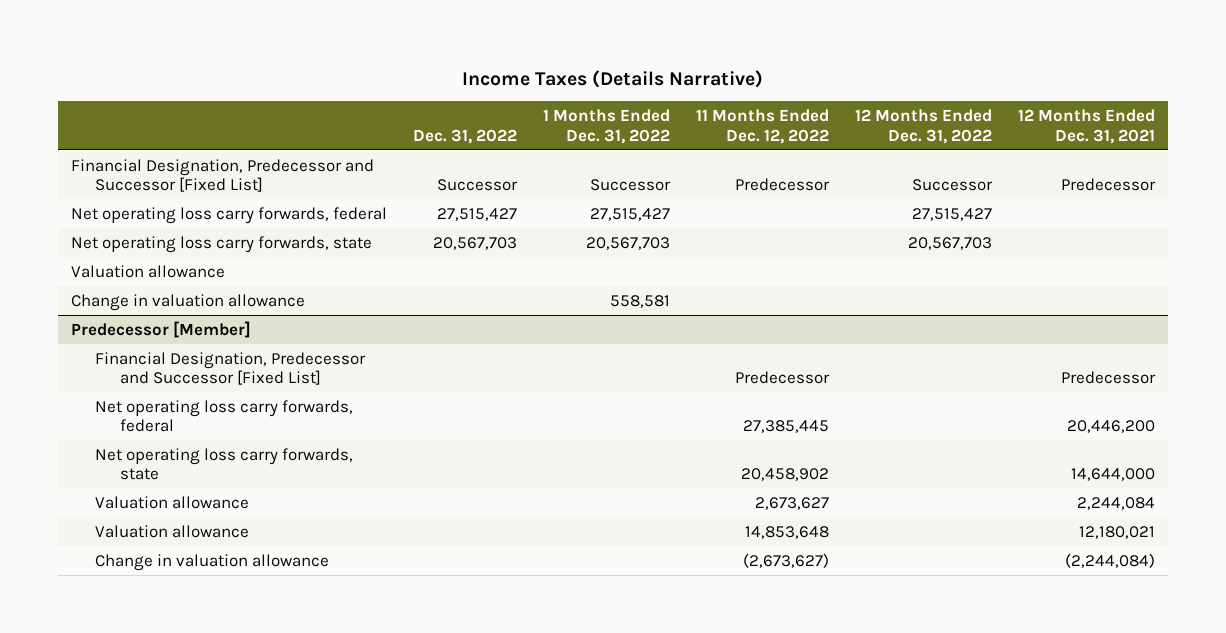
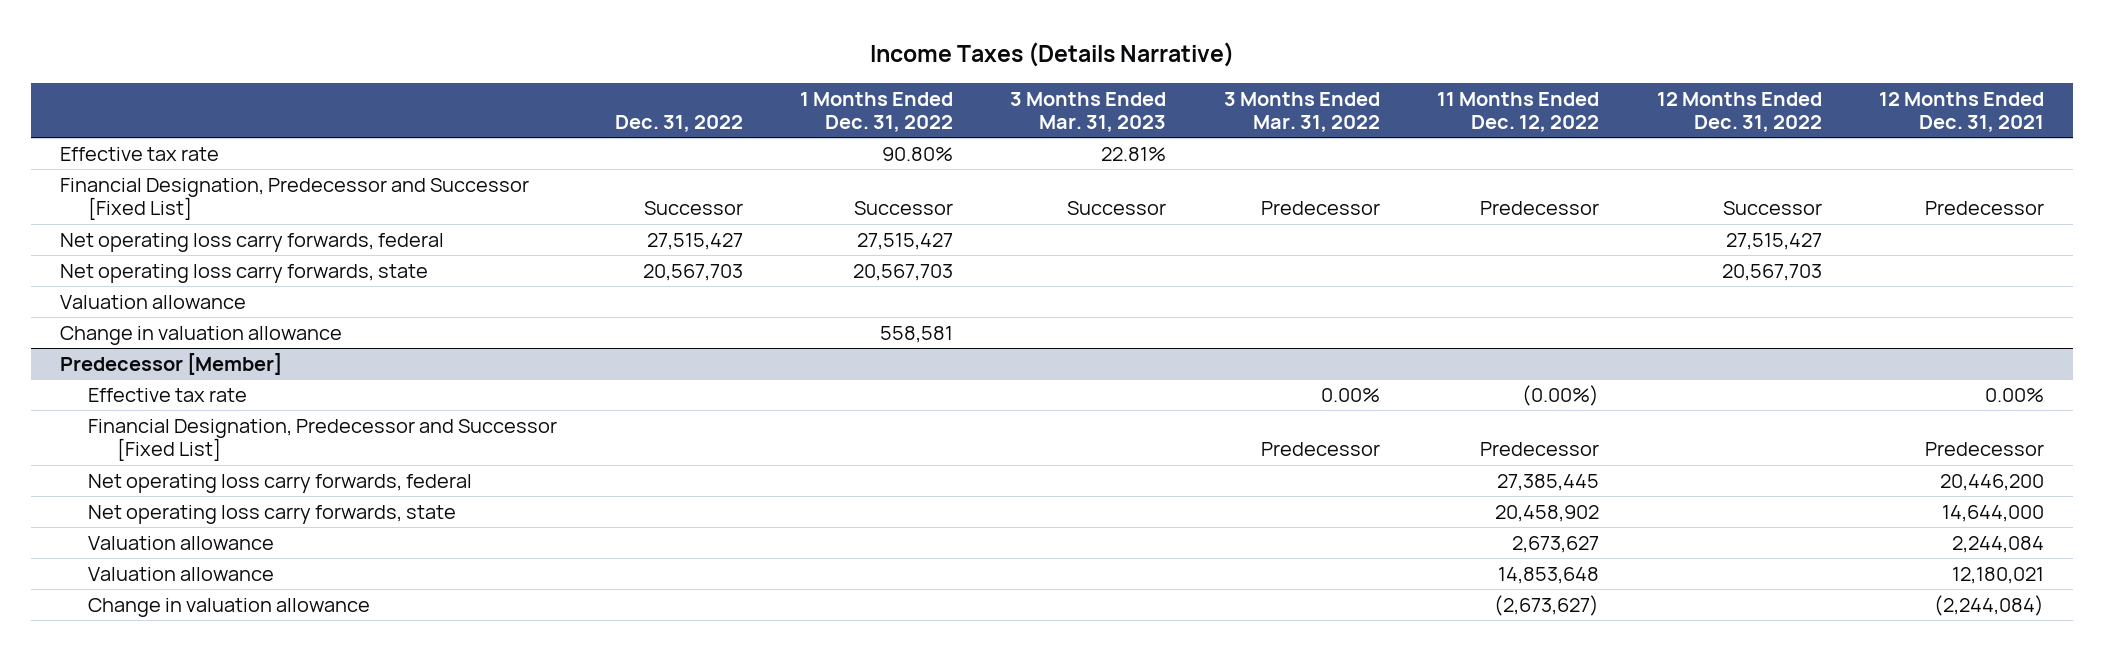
none -> [1010,91,1167,132] 3 Months Ended Mar. 31, 2023
none -> [1223,91,1380,132] 3 Months Ended Mar. 31, 2022
none -> [59,147,219,162] Effective tax rate
none -> [88,388,248,403] Effective tax rate

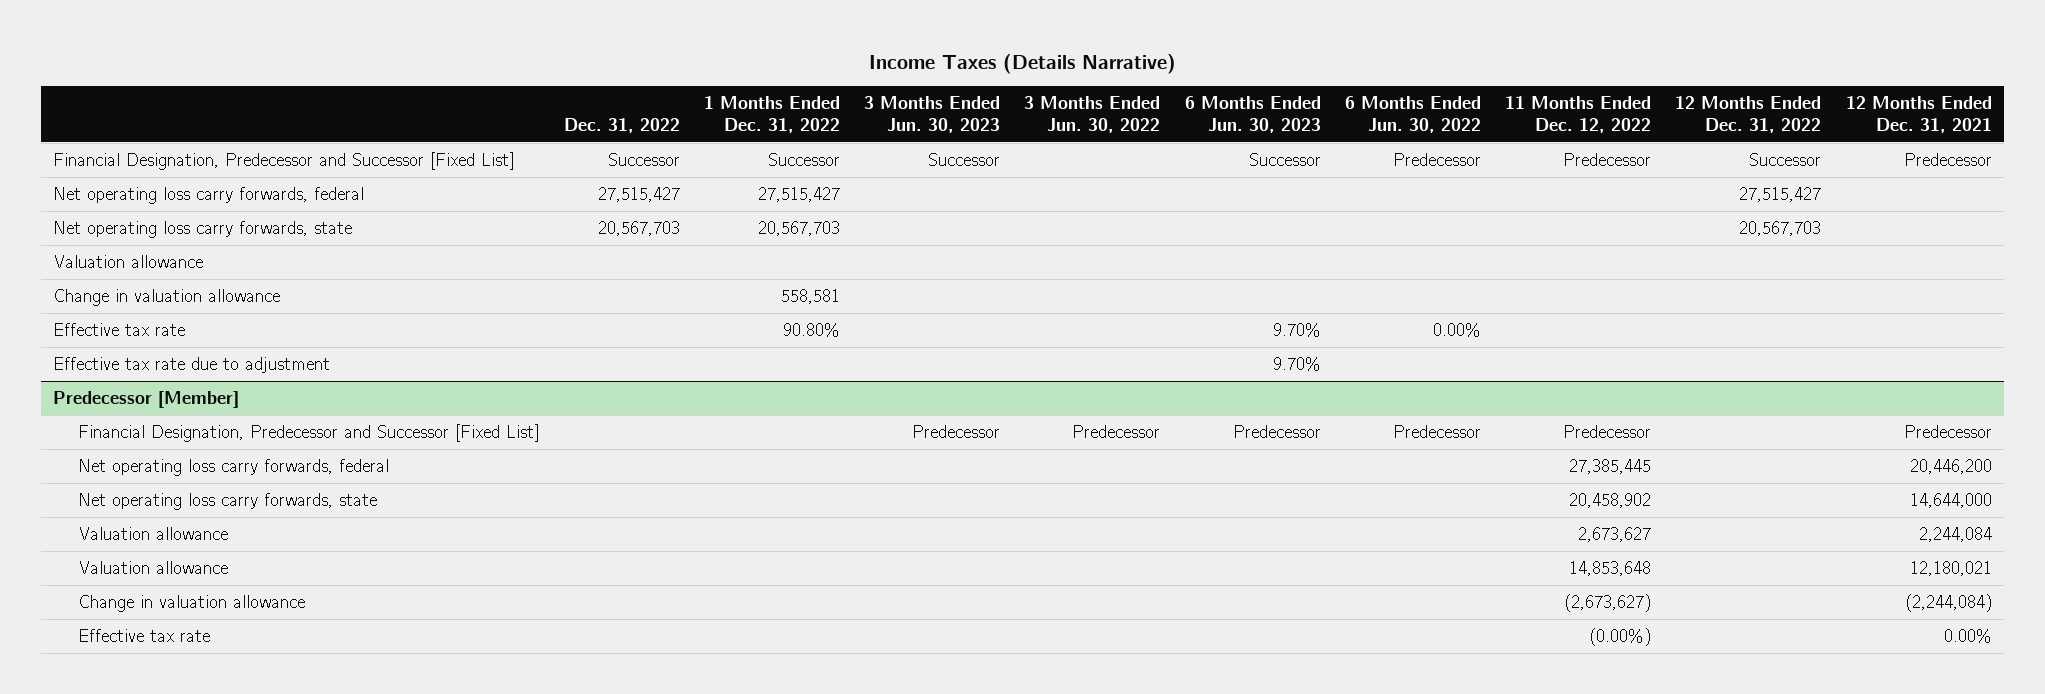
[1010,91,1167,132] 3 Months Ended Mar. 31, 2023 -> none
[1223,91,1380,132] 3 Months Ended Mar. 31, 2022 -> none
none -> [864,96,1001,133] 3 Months Ended Jun. 30, 2023
none -> [1024,96,1161,133] 3 Months Ended Jun. 30, 2022
none -> [1184,96,1321,133] 6 Months Ended Jun. 30, 2023
none -> [1344,96,1481,133] 6 Months Ended Jun. 30, 2022
[59,147,219,162] Effective tax rate -> [53,322,186,336] Effective tax rate
none -> [53,356,331,373] Effective tax rate due to adjustment
[88,388,248,403] Effective tax rate -> [78,628,211,642] Effective tax rate

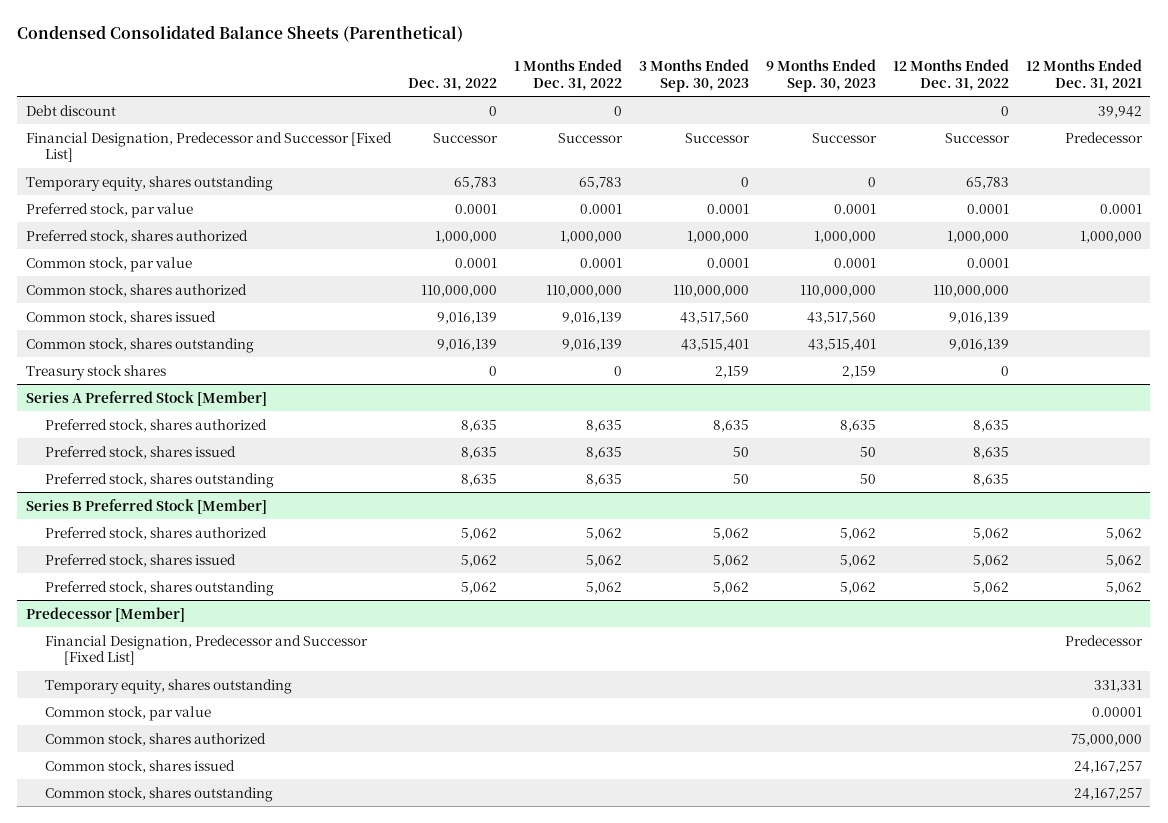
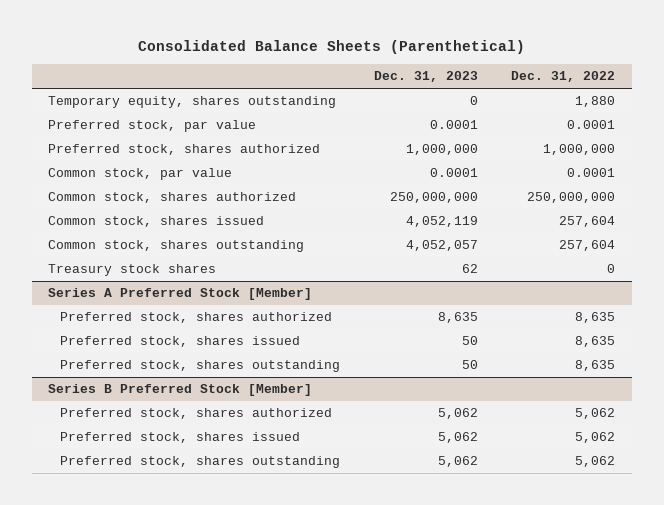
[17,24,464,42] Condensed Consolidated Balance Sheets (Parenthetical) -> [137,40,525,55] Consolidated Balance Sheets (Parenthetical)
[513,58,622,91] 1 Months Ended Dec. 31, 2022 -> none
[638,58,749,92] 3 Months Ended Sep. 30, 2023 -> none
[765,58,876,92] 9 Months Ended Sep. 30, 2023 -> none
[892,58,1009,91] 12 Months Ended Dec. 31, 2022 -> none
[1025,58,1142,91] 12 Months Ended Dec. 31, 2021 -> none
none -> [373,71,478,83] Dec. 31, 2023
[25,104,116,116] Debt discount -> none
[25,131,392,163] Financial Designation, Predecessor and Successor [Fixed List] -> none
[453,176,497,189] 65,783 -> [575,96,616,108] 1,880
[420,284,497,297] 110,000,000 -> [527,192,616,204] 250,000,000
[436,311,497,324] 9,016,139 -> [559,216,616,228] 257,604
[436,338,497,351] 9,016,139 -> [559,240,616,252] 257,604
[25,606,185,622] Predecessor [Member] -> none
[44,634,368,666] Financial Designation, Predecessor and Successor [Fixed List] -> none
[44,678,292,694] Temporary equity, shares outstanding -> none
[44,705,211,721] Common stock, par value -> none
[44,732,266,746] Common stock, shares authorized -> none
[44,759,235,773] Common stock, shares issued -> none
[44,786,273,802] Common stock, shares outstanding -> none

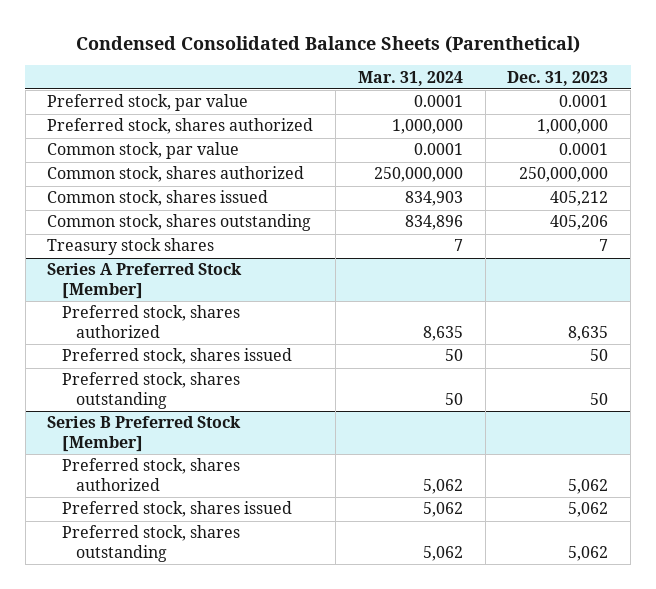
[137,40,525,55] Consolidated Balance Sheets (Parenthetical) -> [75,35,580,53] Condensed Consolidated Balance Sheets (Parenthetical)
[511,71,616,83] Dec. 31, 2022 -> none
none -> [357,70,463,86] Mar. 31, 2024
[48,96,337,109] Temporary equity, shares outstanding -> none
[405,216,478,228] 4,052,119 -> [550,191,609,207] 405,212
[405,240,478,252] 4,052,057 -> [550,215,609,231] 405,206
[461,264,478,274] 62 -> [599,239,609,252] 7

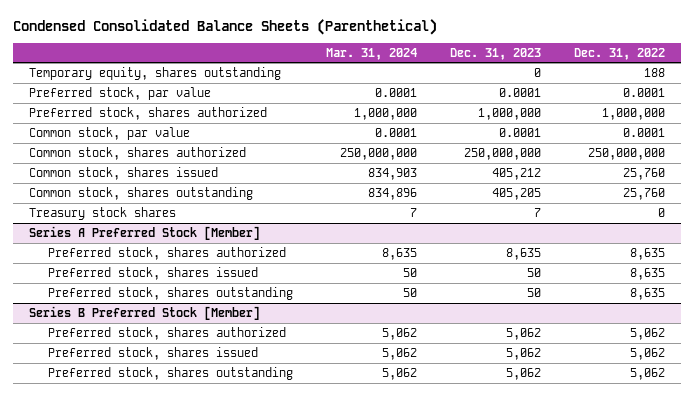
none -> [573,47,665,60] Dec. 31, 2022
none -> [29,67,282,81] Temporary equity, shares outstanding
[550,215,609,231] 405,206 -> [491,188,541,201] 405,205

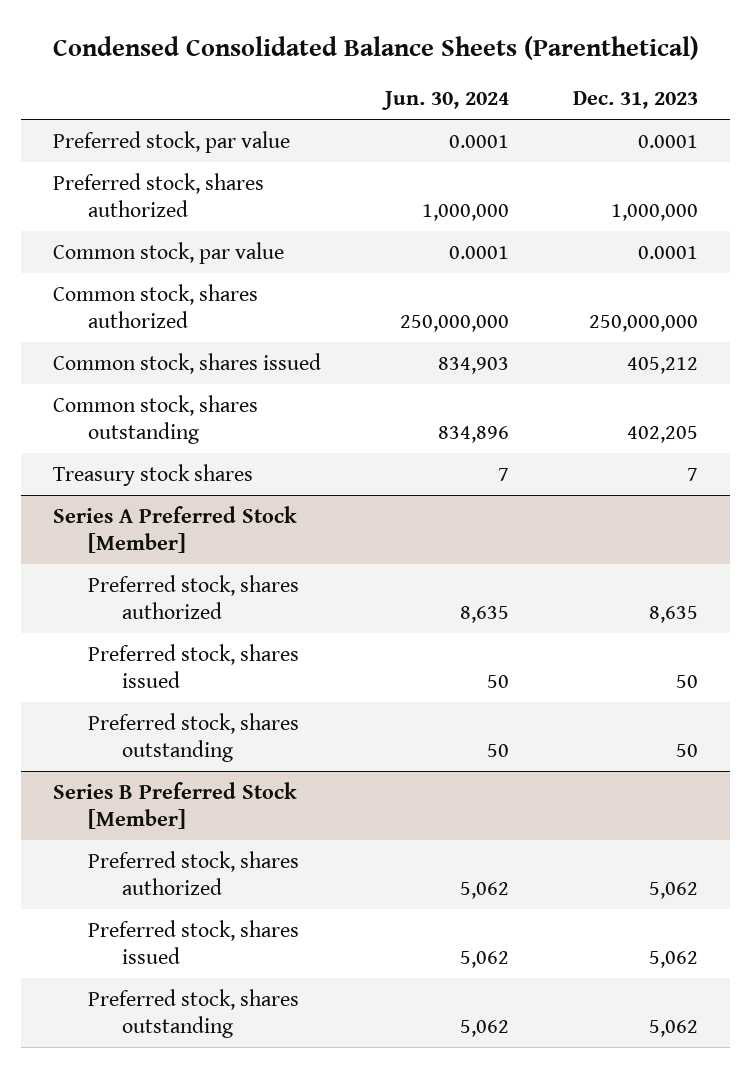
[325,47,417,60] Mar. 31, 2024 -> none
[573,47,665,60] Dec. 31, 2022 -> none
none -> [381,91,510,111] Jun. 30, 2024
[29,67,282,81] Temporary equity, shares outstanding -> none
[491,188,541,201] 405,205 -> [627,425,699,443] 402,205

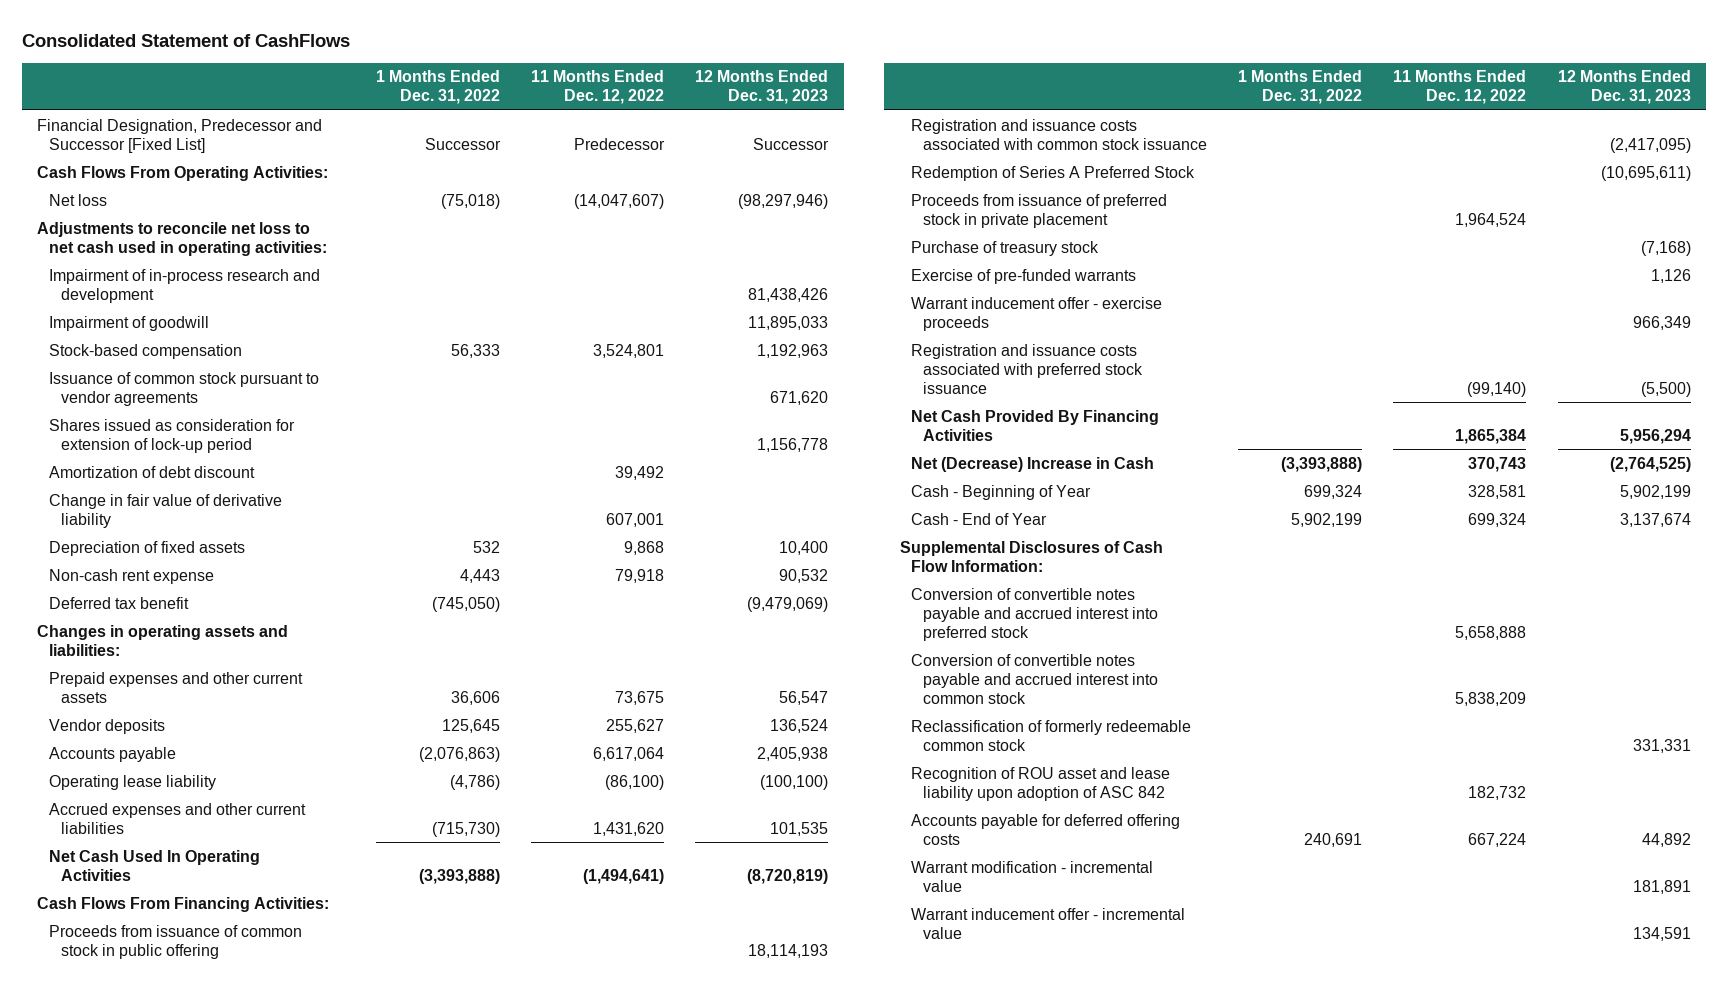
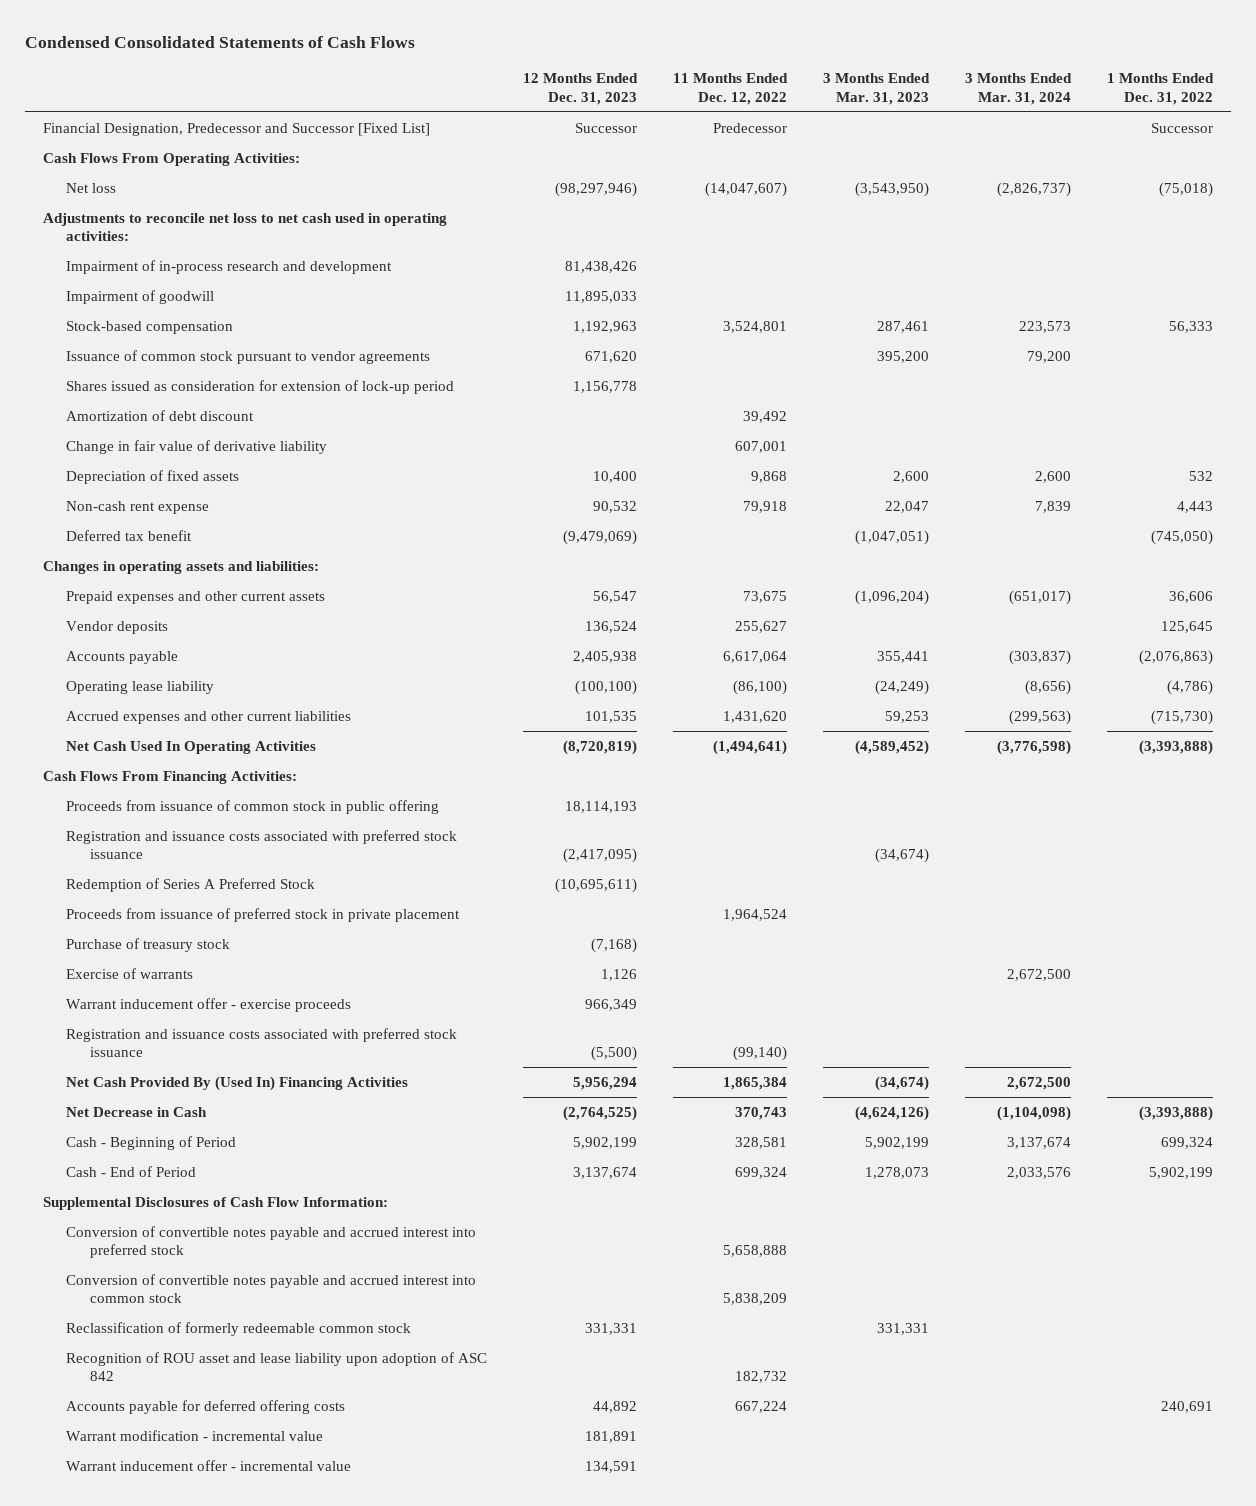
[21,33,350,47] Consolidated Statement of CashFlows -> [25,36,416,49] Condensed Consolidated Statements of Cash Flows
none -> [822,73,930,106] 3 Months Ended Mar. 31, 2023
none -> [964,73,1072,106] 3 Months Ended Mar. 31, 2024
[911,118,1208,150] Registration and issuance costs associated with common stock issuance -> [66,829,458,860] Registration and issuance costs associated with preferred stock issuance
[911,268,1137,284] Exercise of pre-funded warrants -> [66,967,194,979] Exercise of warrants
[911,409,1160,441] Net Cash Provided By Financing Activities -> [66,1075,409,1091] Net Cash Provided By (Used In) Financing Activities
[911,456,1155,472] Net (Decrease) Increase in Cash -> [66,1106,208,1117] Net Decrease in Cash
[911,484,1092,500] Cash - Beginning of Year -> [66,1135,237,1150] Cash - Beginning of Period
[911,512,1048,525] Cash - End of Year -> [66,1165,197,1177] Cash - End of Period

